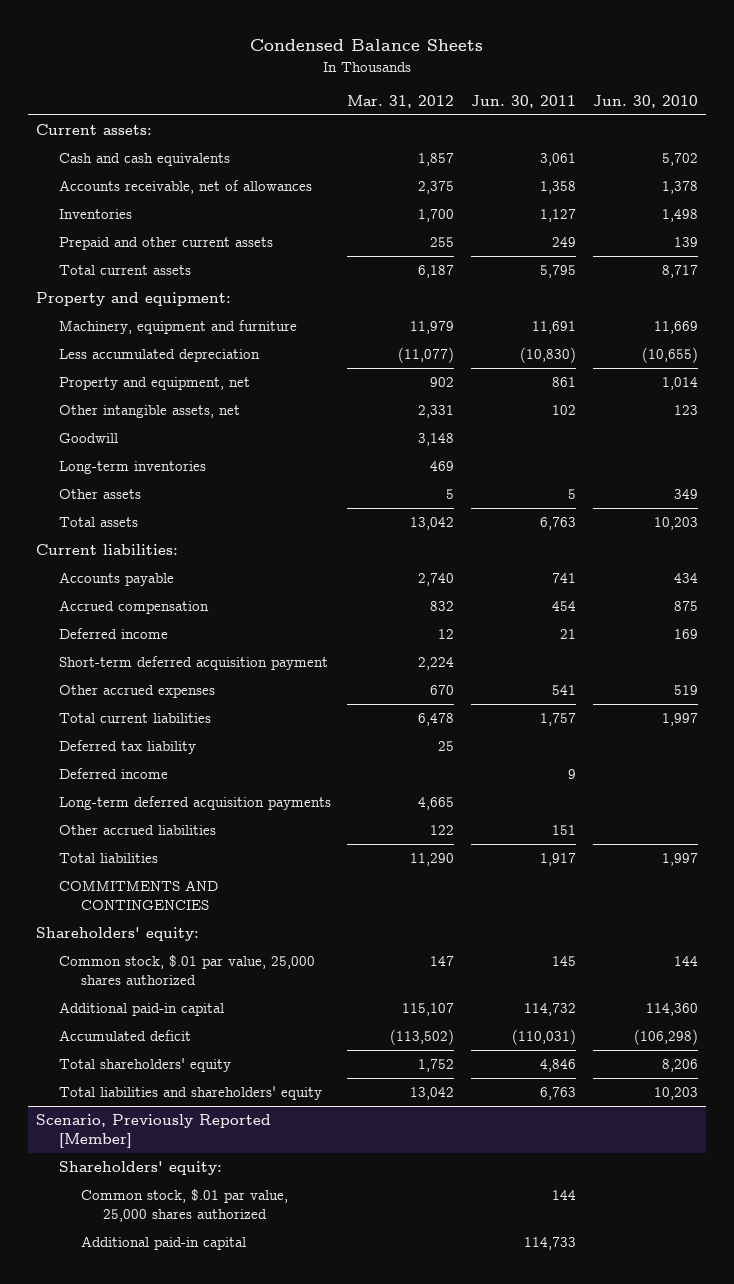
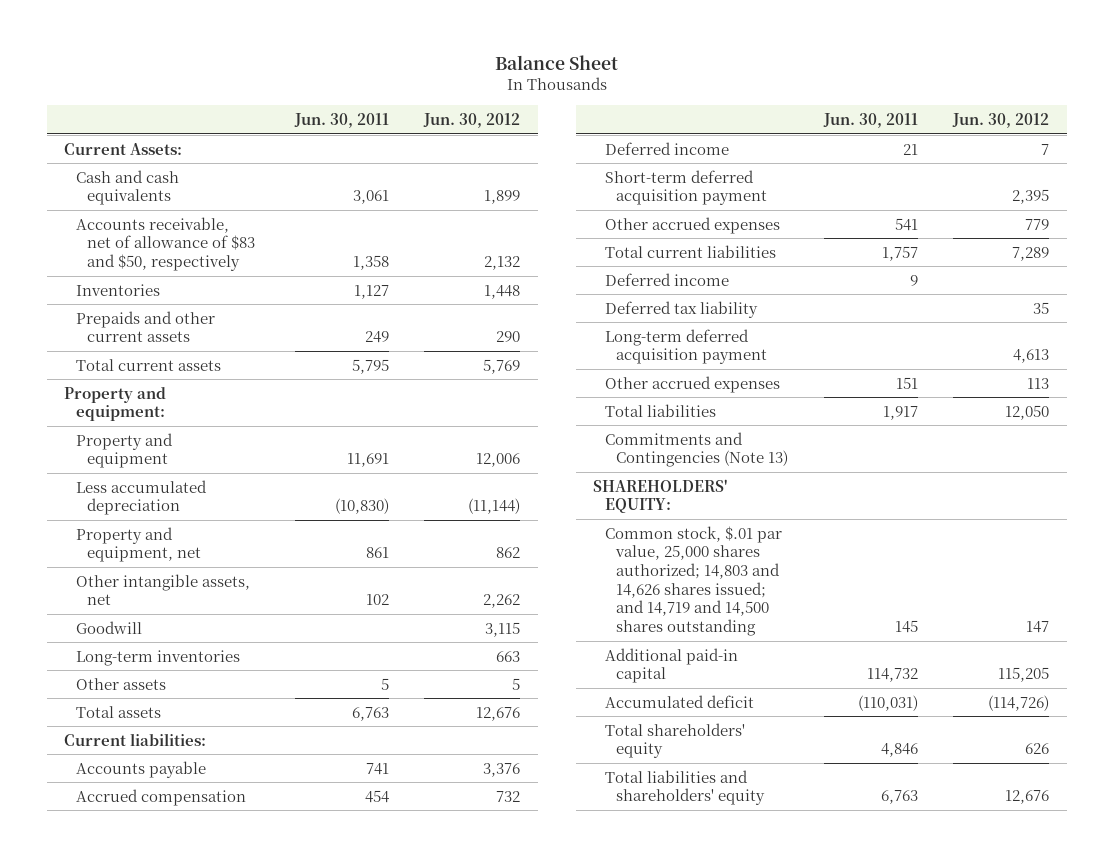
[250,39,484,52] Condensed Balance Sheets -> [494,54,618,70] Balance Sheet
[347,94,455,108] Mar. 31, 2012 -> none
[592,94,698,108] Jun. 30, 2010 -> none
none -> [423,113,521,129] Jun. 30, 2012
[36,124,153,136] Current assets: -> [64,142,183,155] Current Assets:
[58,180,312,195] Accounts receivable, net of allowances -> [75,216,256,271] Accounts receivable, net of allowance of $83 and $50, respectively
[58,237,273,251] Prepaid and other current assets -> [75,310,215,343] Prepaids and other current assets
[58,320,297,335] Machinery, equipment and furniture -> [75,432,173,469] Property and equipment
[58,740,196,755] Deferred tax liability -> [604,300,758,318] Deferred tax liability
[58,796,331,811] Long-term deferred acquisition payments -> [604,328,768,365] Long-term deferred acquisition payment
[58,825,216,836] Other accrued liabilities -> [604,375,780,393] Other accrued expenses
[58,880,218,910] COMMITMENTS AND CONTINGENCIES -> [604,431,789,468] Commitments and Contingencies (Note 13)
[36,927,200,942] Shareholders' equity: -> [593,478,729,514] SHAREHOLDERS' EQUITY:
[58,955,315,985] Common stock, $.01 par value, 25,000 shares authorized -> [604,525,782,636] Common stock, $.01 par value, 25,000 shares authorized; 14,803 and 14,626 shares issued; and 14,719 and 14,500 shares outstanding
[36,1114,272,1148] Scenario, Previously Reported [Member] -> none
[58,1161,222,1176] Shareholders' equity: -> none
[80,1189,288,1222] Common stock, $.01 par value, 25,000 shares authorized -> none
[80,1236,246,1251] Additional paid-in capital -> none

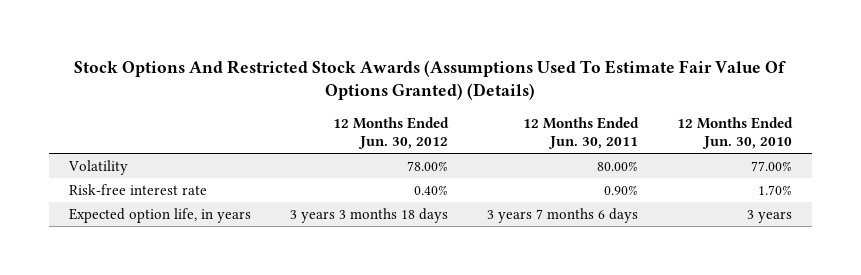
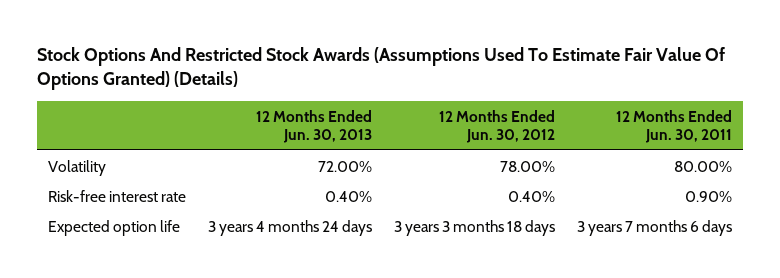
[677,117,794,150] 12 Months Ended Jun. 30, 2010 -> none
none -> [255,109,372,144] 12 Months Ended Jun. 30, 2013
[68,208,251,224] Expected option life, in years -> [47,219,180,236] Expected option life

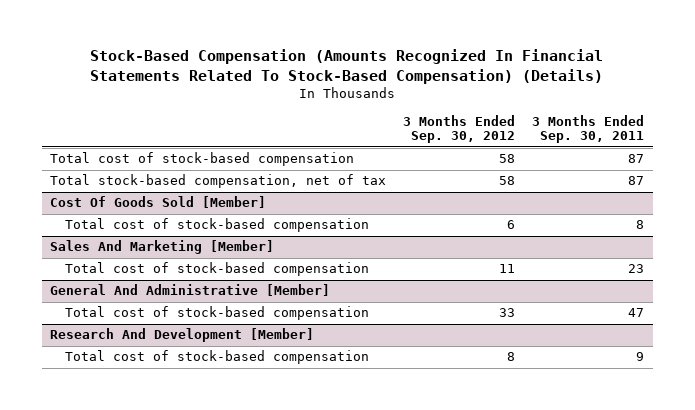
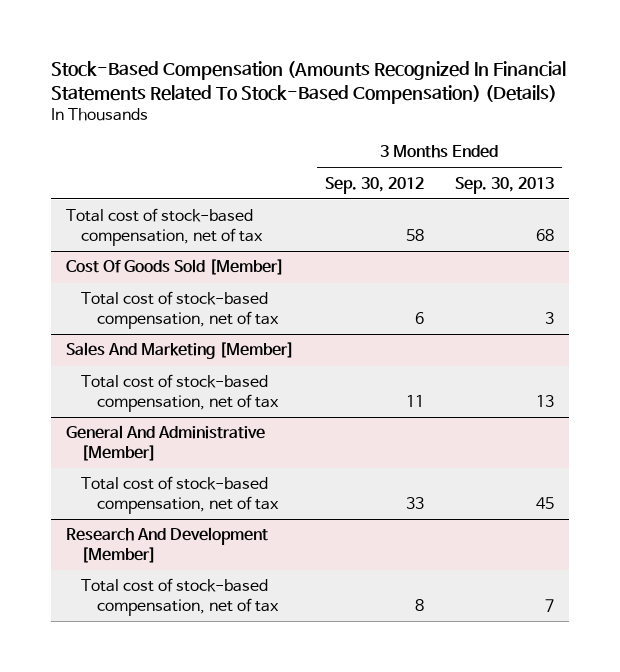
[532,114,645,144] 3 Months Ended Sep. 30, 2011 -> none
none -> [454,176,554,194] Sep. 30, 2013
[50,174,387,189] Total stock-based compensation, net of tax -> none
[50,152,355,167] Total cost of stock-based compensation -> [66,208,264,247] Total cost of stock-based compensation, net of tax
[65,218,370,233] Total cost of stock-based compensation -> [81,291,279,330] Total cost of stock-based compensation, net of tax
[65,262,370,277] Total cost of stock-based compensation -> [81,374,279,413] Total cost of stock-based compensation, net of tax
[65,306,370,321] Total cost of stock-based compensation -> [81,476,279,515] Total cost of stock-based compensation, net of tax
[65,350,370,365] Total cost of stock-based compensation -> [81,578,279,617] Total cost of stock-based compensation, net of tax

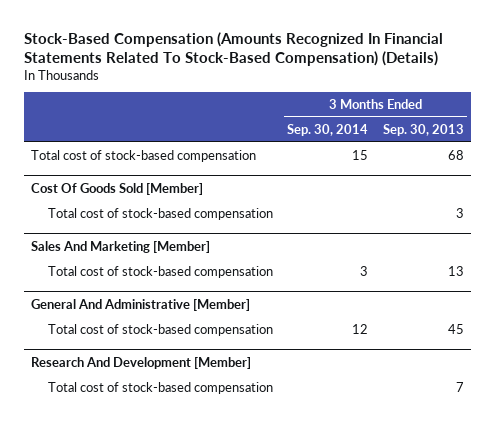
[325,176,425,194] Sep. 30, 2012 -> none
none -> [287,123,369,136] Sep. 30, 2014
[66,208,264,247] Total cost of stock-based compensation, net of tax -> [31,149,257,162] Total cost of stock-based compensation
[81,291,279,330] Total cost of stock-based compensation, net of tax -> [48,207,274,220] Total cost of stock-based compensation
[81,374,279,413] Total cost of stock-based compensation, net of tax -> [48,265,274,278] Total cost of stock-based compensation
[81,476,279,515] Total cost of stock-based compensation, net of tax -> [48,323,274,336] Total cost of stock-based compensation
[81,578,279,617] Total cost of stock-based compensation, net of tax -> [48,381,274,394] Total cost of stock-based compensation

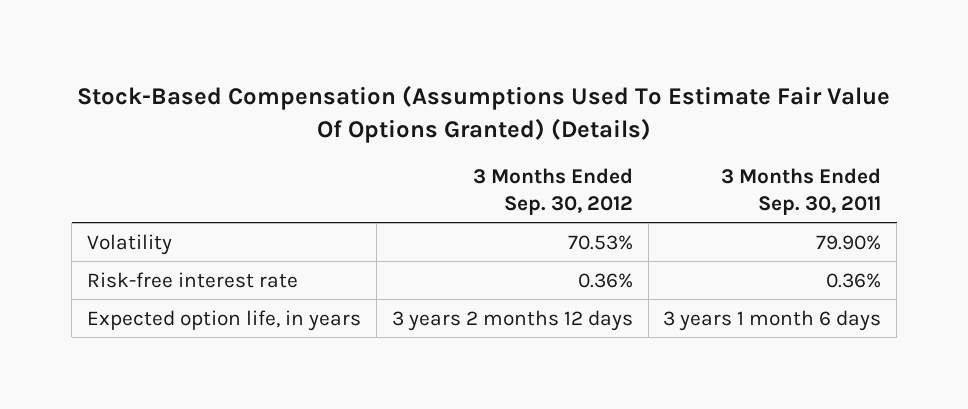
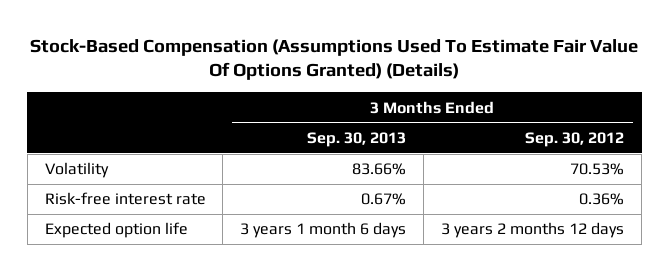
[721,168,882,215] 3 Months Ended Sep. 30, 2011 -> none
none -> [307,131,407,147] Sep. 30, 2013
[87,309,362,331] Expected option life, in years -> [44,222,188,239] Expected option life

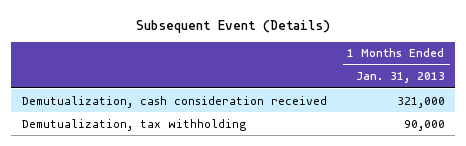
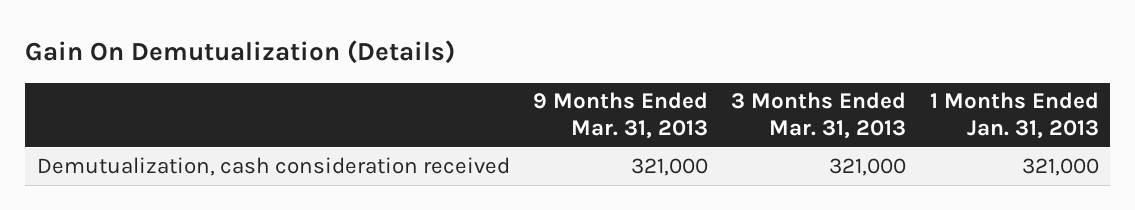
[136,19,331,33] Subsequent Event (Details) -> [24,40,455,65] Gain On Demutualization (Details)
none -> [532,92,708,140] 9 Months Ended Mar. 31, 2013
none -> [731,92,907,140] 3 Months Ended Mar. 31, 2013
[21,118,246,131] Demutualization, tax withholding -> none

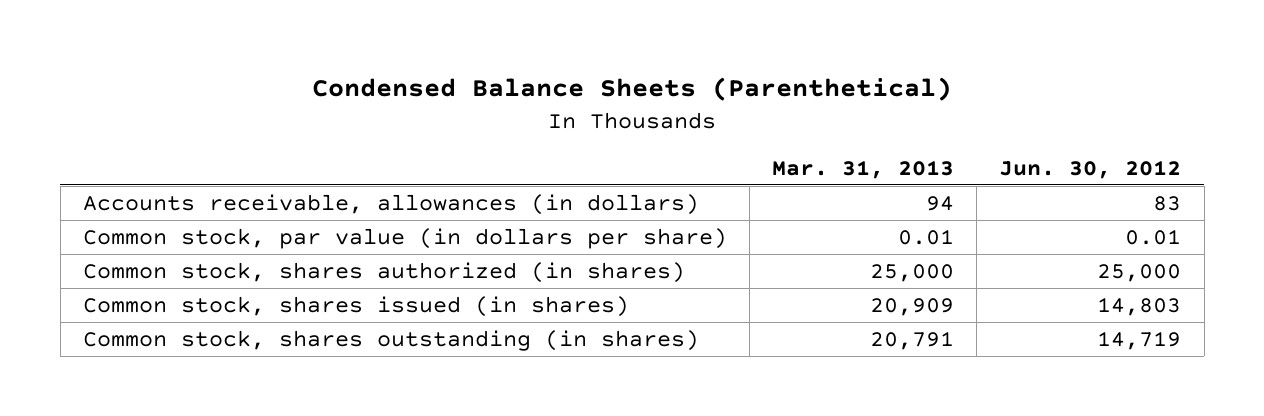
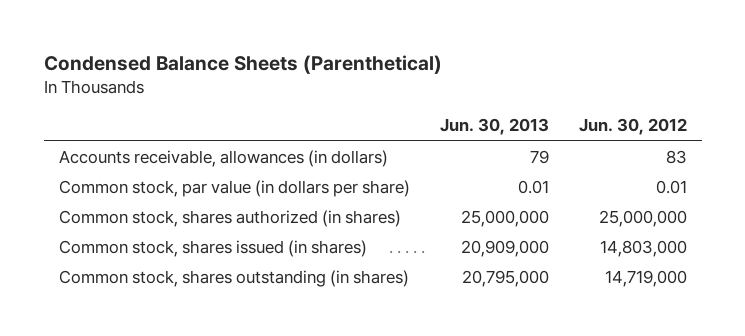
[772,159,955,179] Mar. 31, 2013 -> none
none -> [439,118,549,136] Jun. 30, 2013
[1097,263,1182,282] 25,000 -> [598,210,687,228] 25,000,000
[1097,296,1182,316] 14,803 -> [599,240,687,258] 14,803,000
[1097,330,1182,350] 14,719 -> [604,270,687,288] 14,719,000

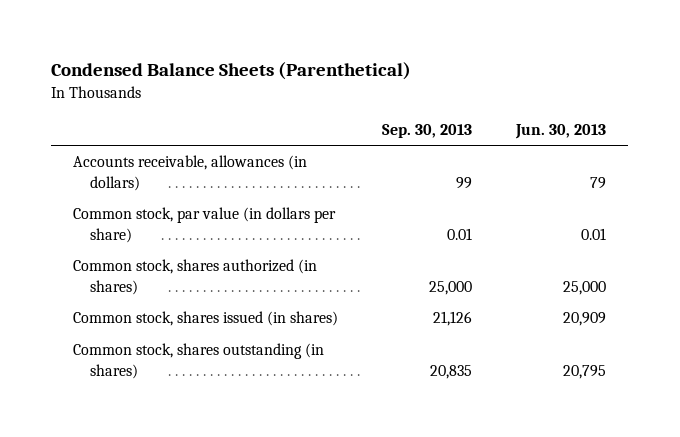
[578,118,687,136] Jun. 30, 2012 -> none
none -> [382,123,473,138] Sep. 30, 2013
[460,210,549,228] 25,000,000 -> [563,280,607,295] 25,000
[460,240,549,258] 20,909,000 -> [563,312,607,327] 20,909
[461,270,549,288] 20,795,000 -> [563,364,607,379] 20,795

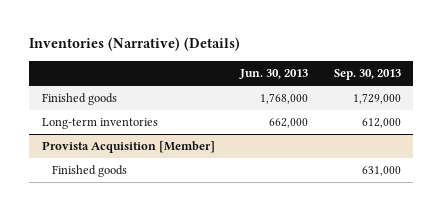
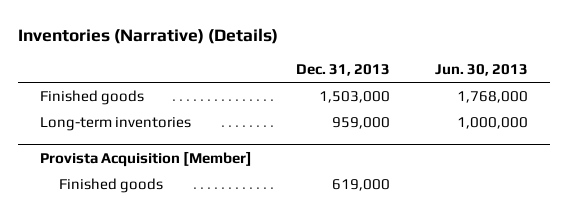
[333,69,401,81] Sep. 30, 2013 -> none
none -> [296,64,391,77] Dec. 31, 2013
[269,118,309,129] 662,000 -> [456,116,528,129] 1,000,000

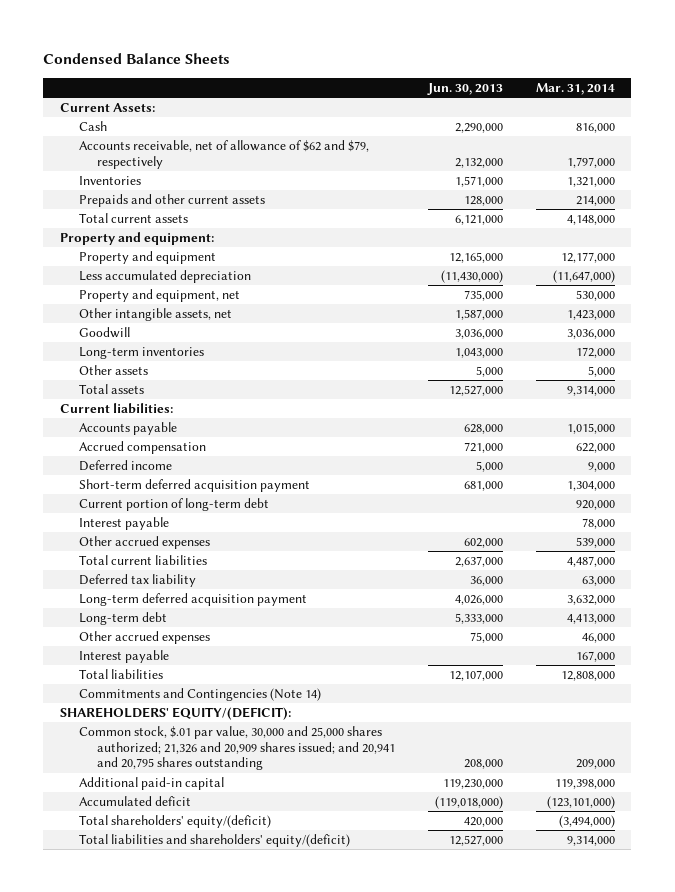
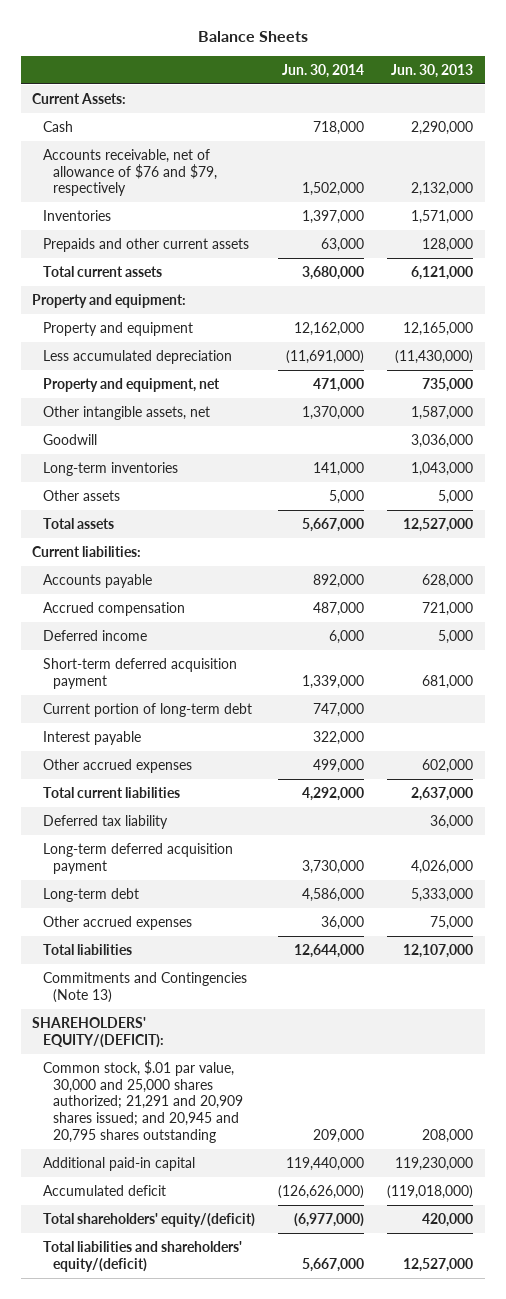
[43,53,231,65] Condensed Balance Sheets -> [197,31,308,43] Balance Sheets
[535,82,615,95] Mar. 31, 2014 -> none
none -> [281,63,364,78] Jun. 30, 2014
[78,140,369,169] Accounts receivable, net of allowance of $62 and $79, respectively -> [42,148,217,197] Accounts receivable, net of allowance of $76 and $79, respectively
[78,650,169,664] Interest payable -> none
[78,688,321,702] Commitments and Contingencies (Note 14) -> [42,971,247,1003] Commitments and Contingencies (Note 13)
[78,726,396,771] Common stock, $.01 par value, 30,000 and 25,000 shares authorized; 21,326 and 20,909 shares issued; and 20,941 and 20,795 shares outstanding -> [42,1059,243,1144] Common stock, $.01 par value, 30,000 and 25,000 shares authorized; 21,291 and 20,909 shares issued; and 20,945 and 20,795 shares outstanding

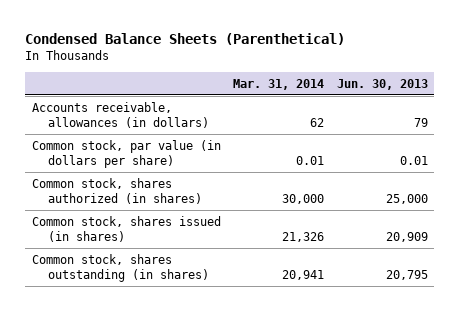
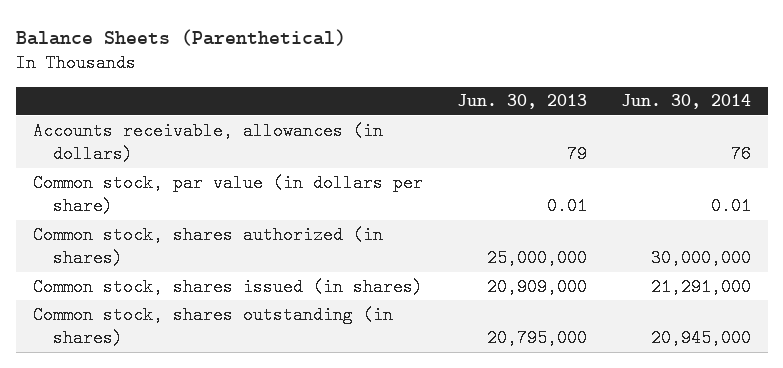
[25,32,346,45] Condensed Balance Sheets (Parenthetical) -> [15,28,346,46] Balance Sheets (Parenthetical)
[233,78,325,90] Mar. 31, 2014 -> none
none -> [620,94,751,110] Jun. 30, 2014
[385,193,428,204] 25,000 -> [486,249,587,268] 25,000,000
[385,231,428,242] 20,909 -> [486,277,587,296] 20,909,000
[385,269,428,280] 20,795 -> [486,329,587,348] 20,795,000

